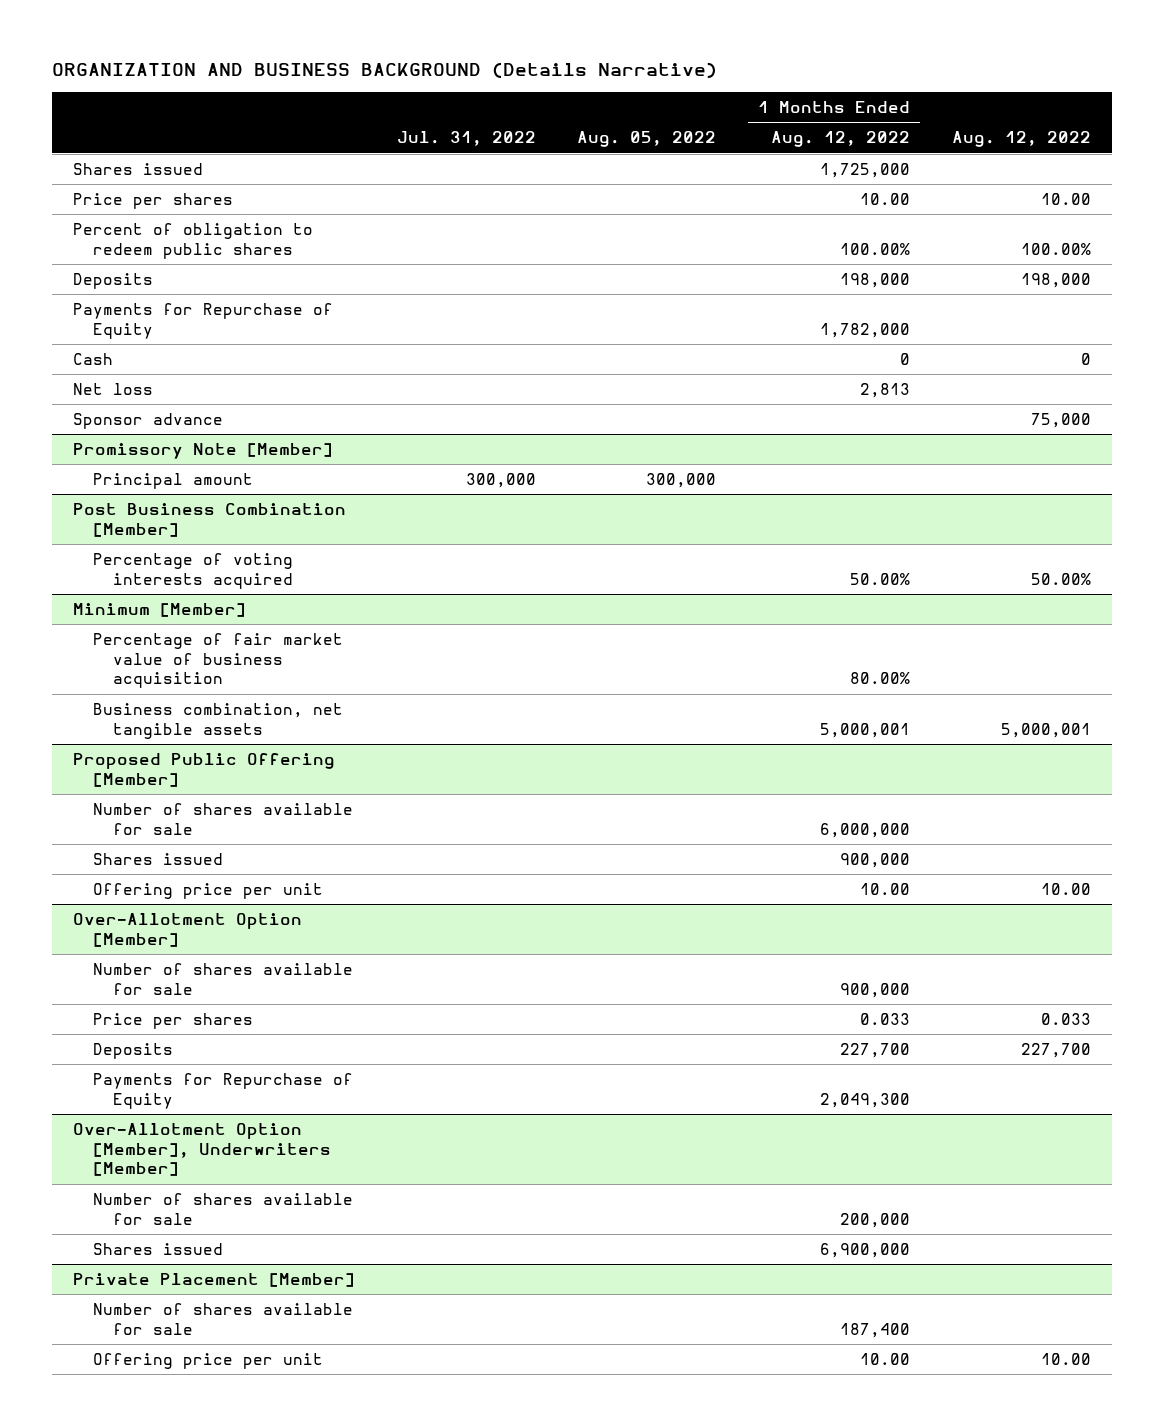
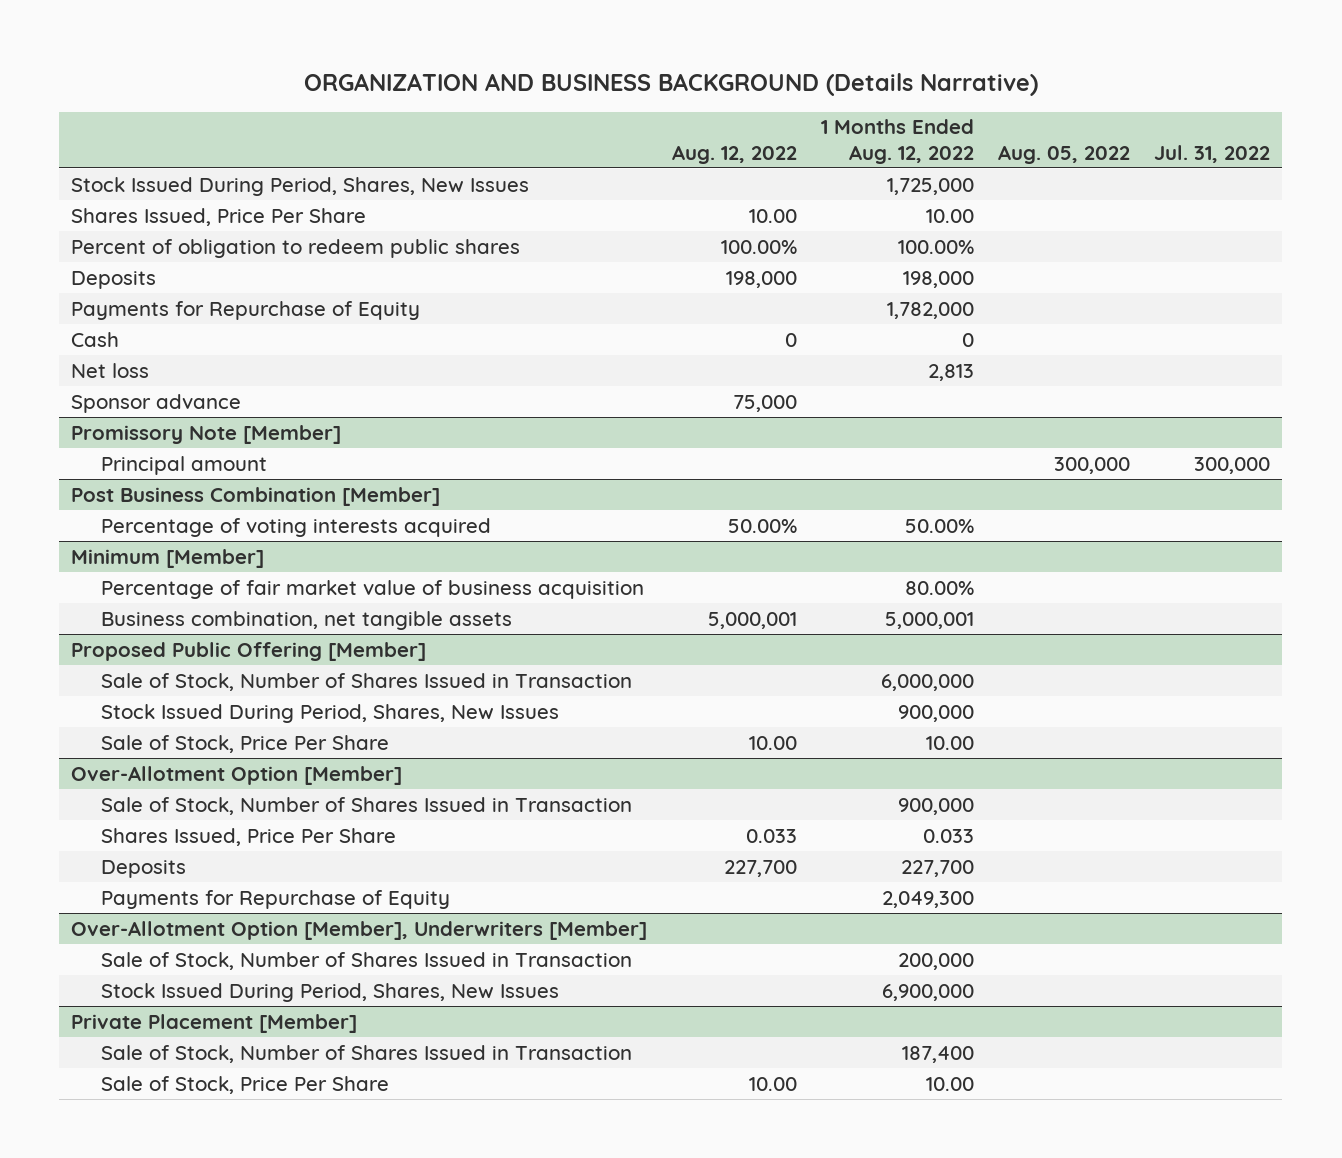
[73,163,204,176] Shares issued -> [71,176,530,196] Stock Issued During Period, Shares, New Issues
[73,193,234,210] Price per shares -> [71,207,367,226] Shares Issued, Price Per Share
[93,803,354,835] Number of shares available for sale -> [101,672,633,691] Sale of Stock, Number of Shares Issued in Transaction
[93,853,224,866] Shares issued -> [101,703,560,723] Stock Issued During Period, Shares, New Issues
[93,883,324,900] Offering price per unit -> [101,734,390,753] Sale of Stock, Price Per Share
[93,963,354,995] Number of shares available for sale -> [101,796,633,815] Sale of Stock, Number of Shares Issued in Transaction
[93,1013,254,1030] Price per shares -> [101,827,397,846] Shares Issued, Price Per Share
[93,1193,354,1225] Number of shares available for sale -> [101,951,633,970] Sale of Stock, Number of Shares Issued in Transaction
[93,1243,224,1256] Shares issued -> [101,982,560,1002] Stock Issued During Period, Shares, New Issues
[93,1303,354,1335] Number of shares available for sale -> [101,1044,633,1063] Sale of Stock, Number of Shares Issued in Transaction
[93,1353,324,1370] Offering price per unit -> [101,1075,390,1094] Sale of Stock, Price Per Share

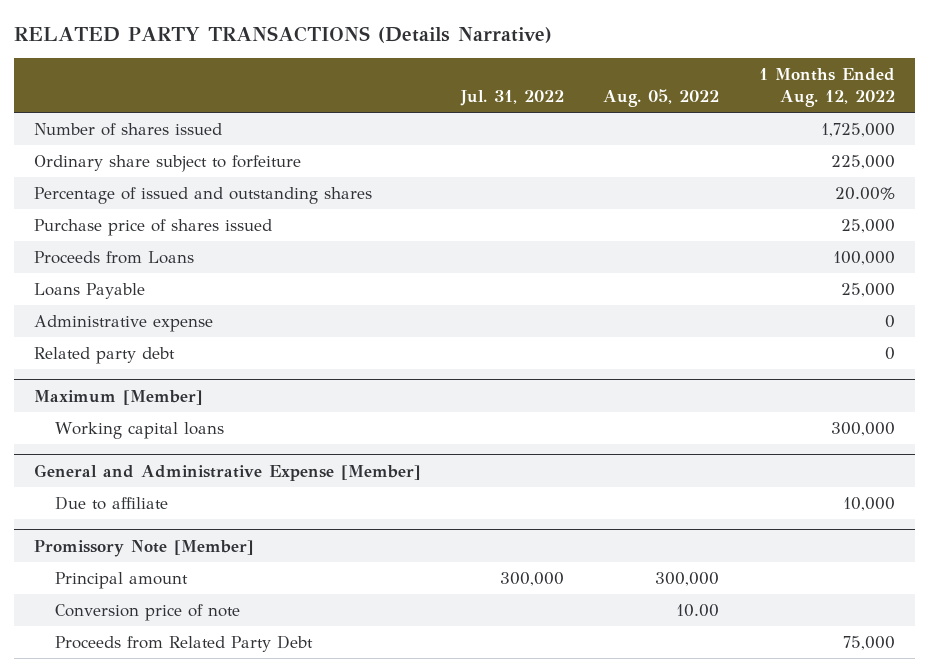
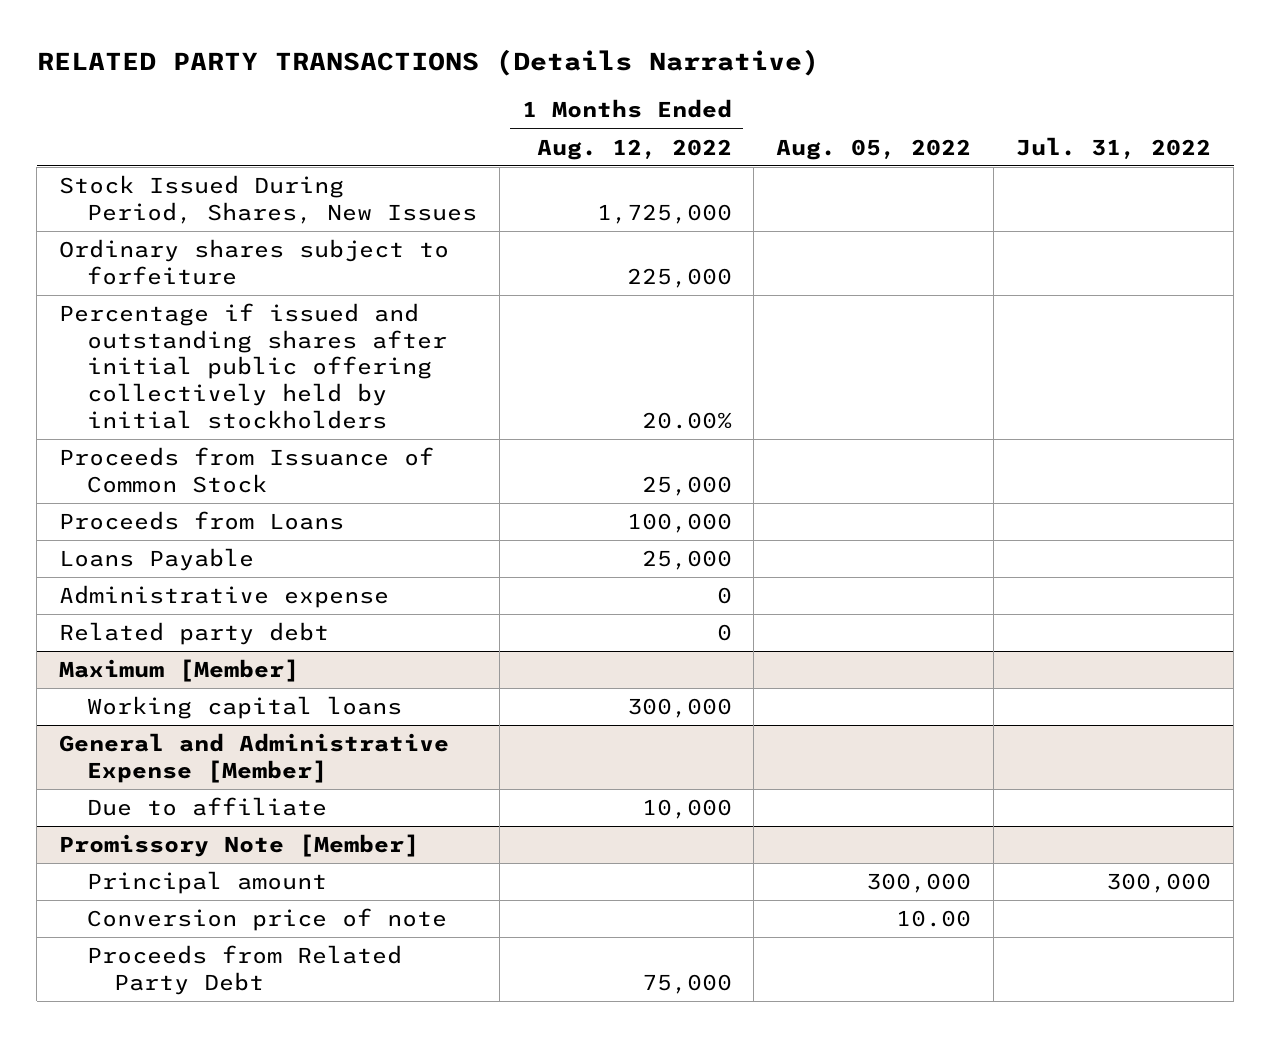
[34,123,223,137] Number of shares issued -> [59,175,477,224] Stock Issued During Period, Shares, New Issues
[34,155,302,173] Ordinary share subject to forfeiture -> [59,239,450,285] Ordinary shares subject to forfeiture
[34,187,373,205] Percentage of issued and outstanding shares -> [59,303,447,429] Percentage if issued and outstanding shares after initial public offering collectively held by initial stockholders
[34,219,273,237] Purchase price of shares issued -> [59,447,435,493] Proceeds from Issuance of Common Stock

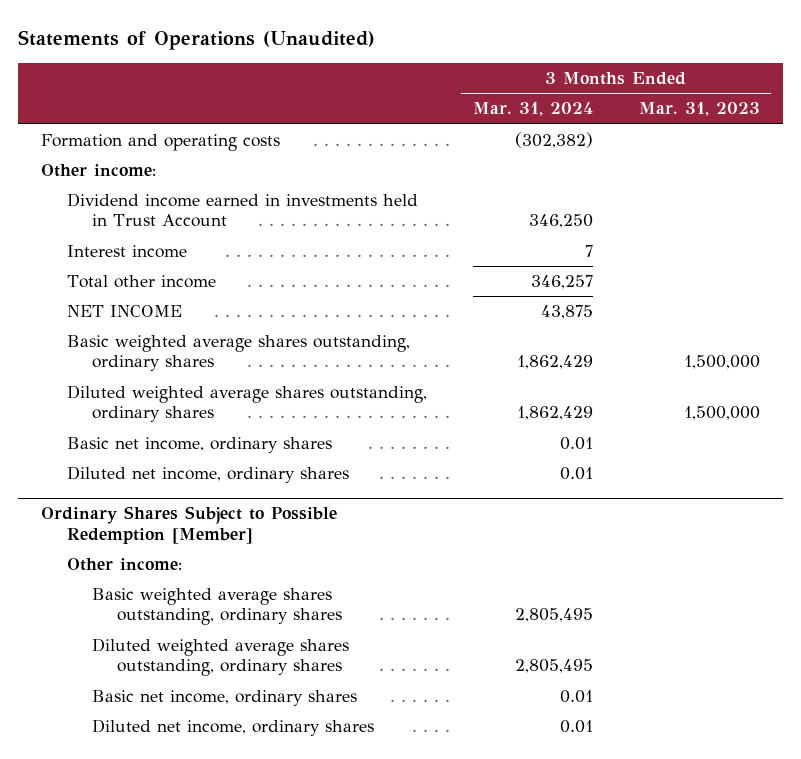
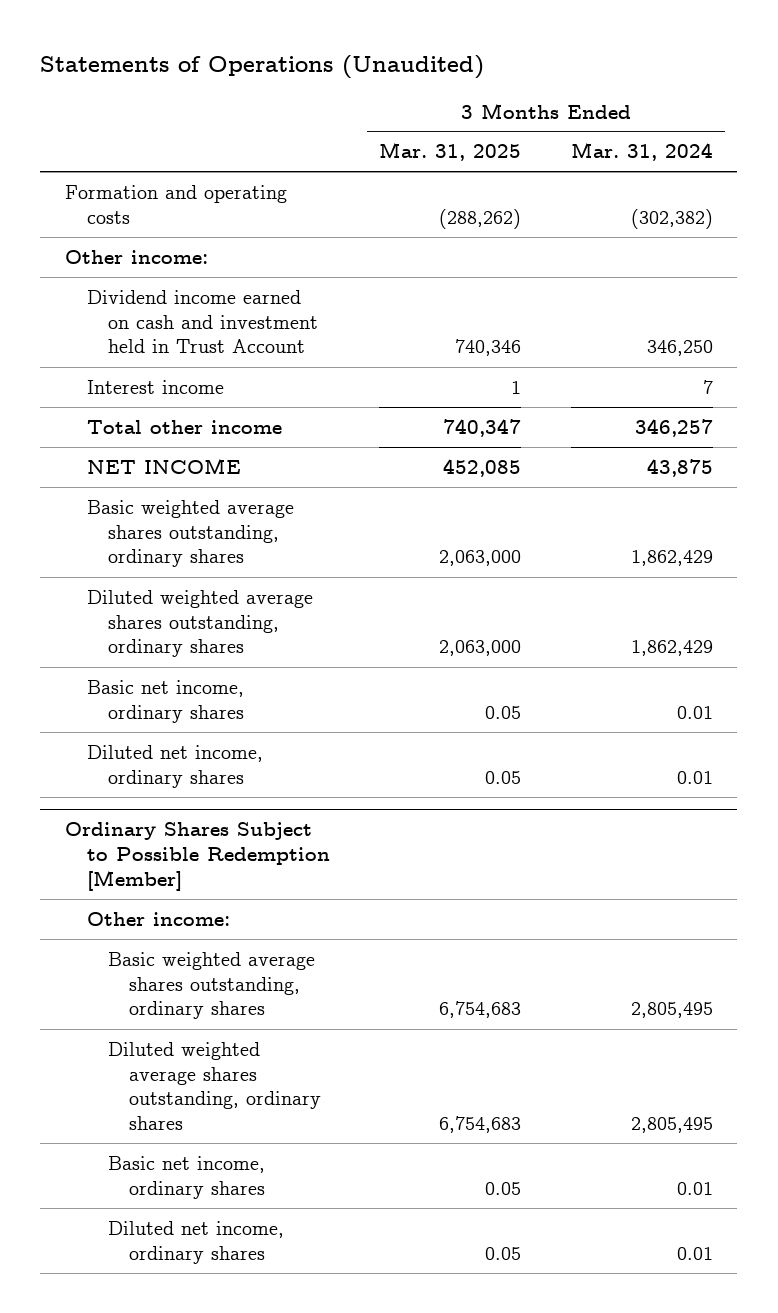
[638,102,760,117] Mar. 31, 2023 -> none
none -> [379,142,522,162] Mar. 31, 2025
[66,193,418,228] Dividend income earned in investments held in Trust Account -> [86,289,318,354] Dividend income earned on cash and investment held in Trust Account

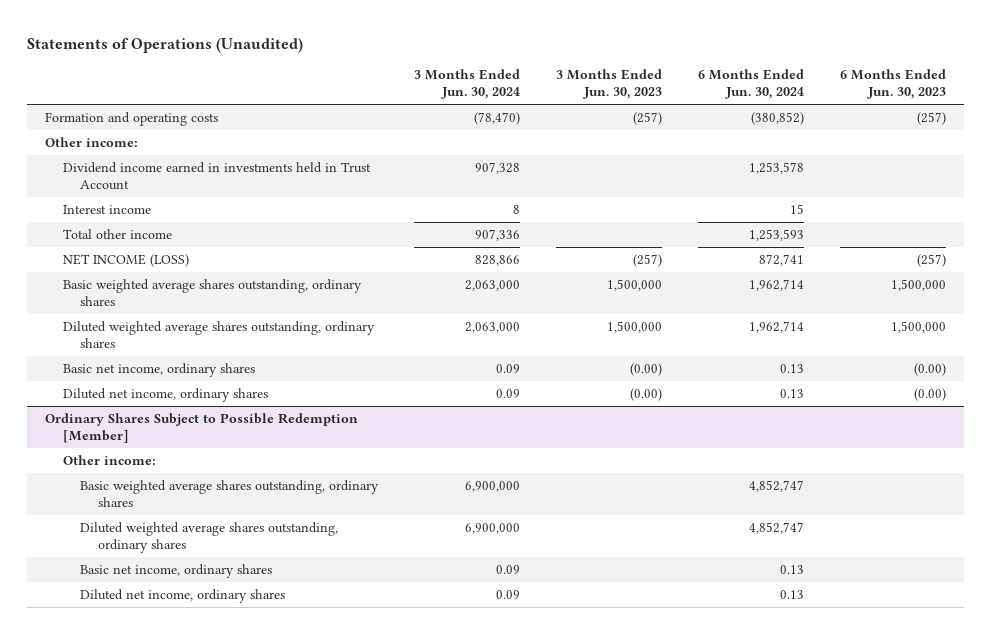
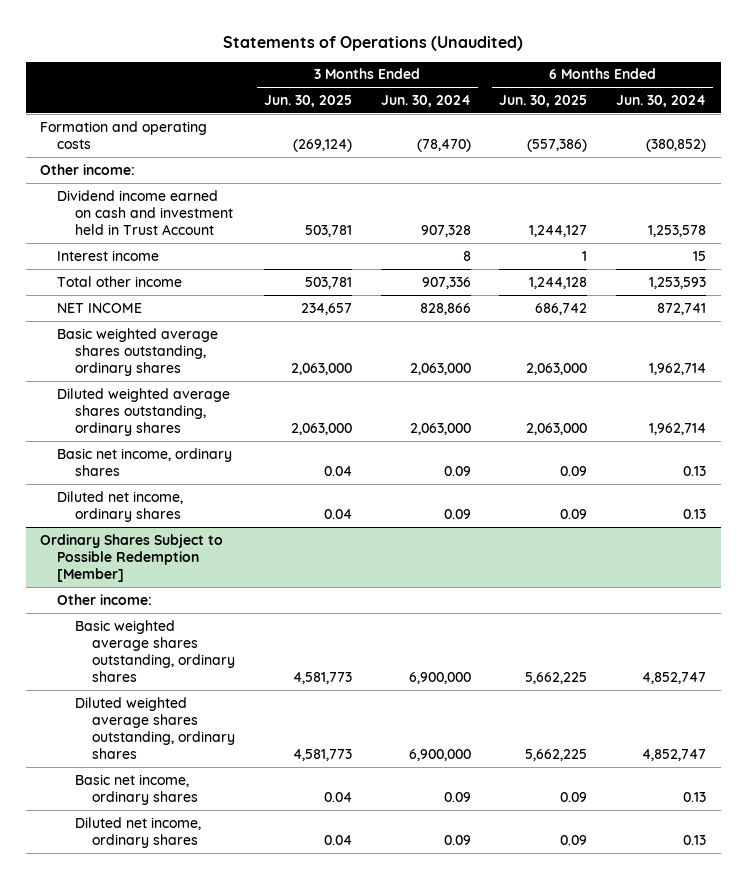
[556,69,663,100] 3 Months Ended Jun. 30, 2023 -> none
[839,69,946,100] 6 Months Ended Jun. 30, 2023 -> none
none -> [263,94,352,107] Jun. 30, 2025
none -> [499,94,588,107] Jun. 30, 2025
[62,162,371,190] Dividend income earned in investments held in Trust Account -> [57,189,233,236] Dividend income earned on cash and investment held in Trust Account
[62,254,189,268] NET INCOME (LOSS) -> [57,302,143,313] NET INCOME

